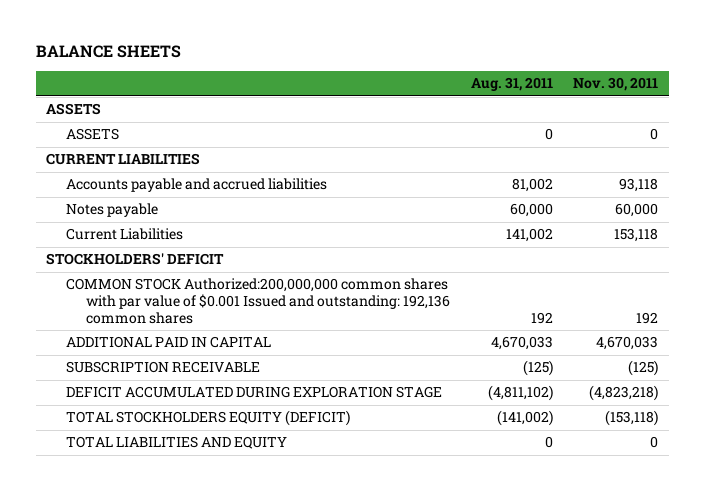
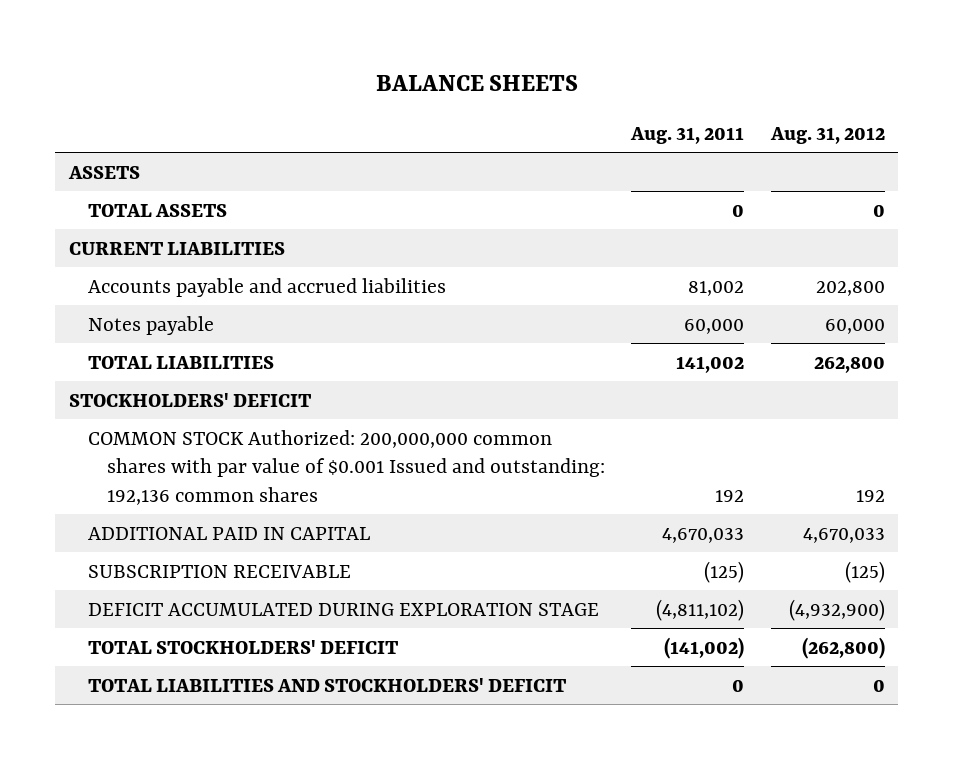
[573,77,659,92] Nov. 30, 2011 -> none
none -> [769,126,885,144] Aug. 31, 2012
[66,128,120,141] ASSETS -> [87,203,227,217] TOTAL ASSETS
[66,228,184,241] Current Liabilities -> [87,355,274,369] TOTAL LIABILITIES
[66,278,451,324] COMMON STOCK Authorized:200,000,000 common shares with par value of $0.001 Issued and outstanding: 192,136 common shares -> [87,429,605,505] COMMON STOCK Authorized: 200,000,000 common shares with par value of $0.001 Issued and outstanding: 192,136 common shares
[66,410,351,427] TOTAL STOCKHOLDERS EQUITY (DEFICIT) -> [87,639,399,654] TOTAL STOCKHOLDERS' DEFICIT
[66,436,288,450] TOTAL LIABILITIES AND EQUITY -> [87,677,567,692] TOTAL LIABILITIES AND STOCKHOLDERS' DEFICIT

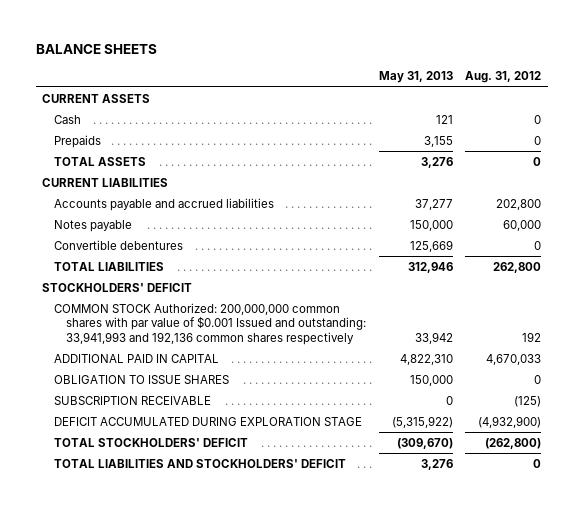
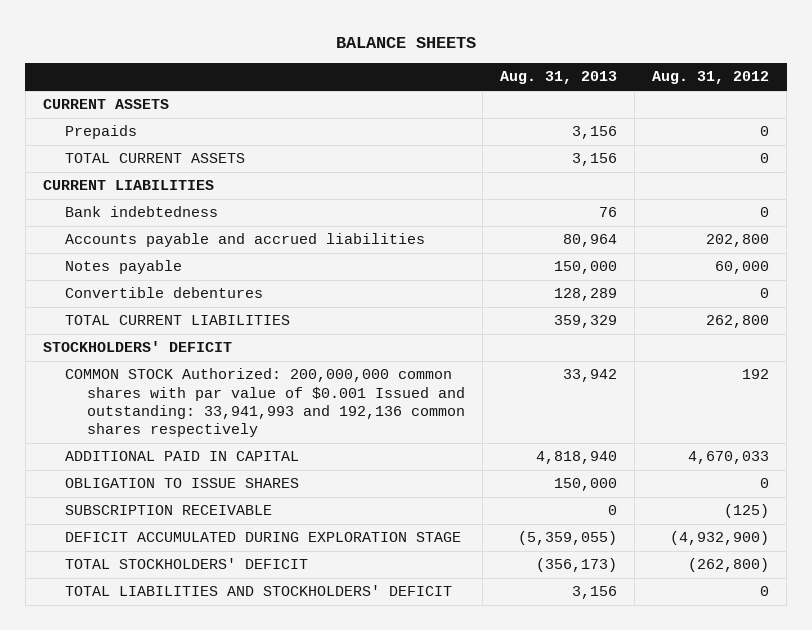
[378,71,453,84] May 31, 2013 -> none
none -> [500,71,618,85] Aug. 31, 2013
[53,114,81,124] Cash -> none
[53,156,146,166] TOTAL ASSETS -> [64,153,245,164] TOTAL CURRENT ASSETS
none -> [64,206,218,218] Bank indebtedness
[53,261,164,271] TOTAL LIABILITIES -> [64,315,290,326] TOTAL CURRENT LIABILITIES

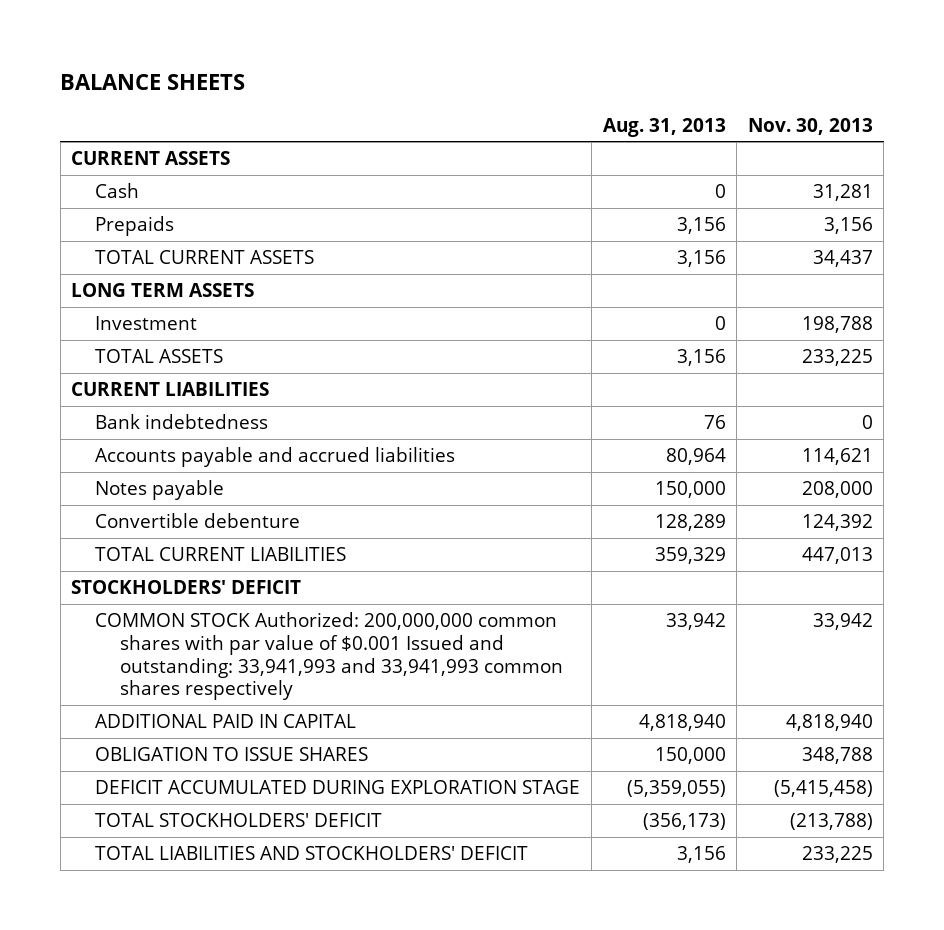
[652,71,770,85] Aug. 31, 2012 -> none
none -> [747,117,873,135] Nov. 30, 2013
none -> [95,183,140,199] Cash
none -> [71,283,255,298] LONG TERM ASSETS
none -> [95,316,198,331] Investment
none -> [95,349,224,364] TOTAL ASSETS
[64,287,263,299] Convertible debentures -> [95,513,301,529] Convertible debenture
[64,368,466,437] COMMON STOCK Authorized: 200,000,000 common shares with par value of $0.001 Issued and outstanding: 33,941,993 and 192,136 common shares respectively -> [95,612,563,701] COMMON STOCK Authorized: 200,000,000 common shares with par value of $0.001 Issued and outstanding: 33,941,993 and 33,941,993 common shares respectively
[64,505,272,516] SUBSCRIPTION RECEIVABLE -> none

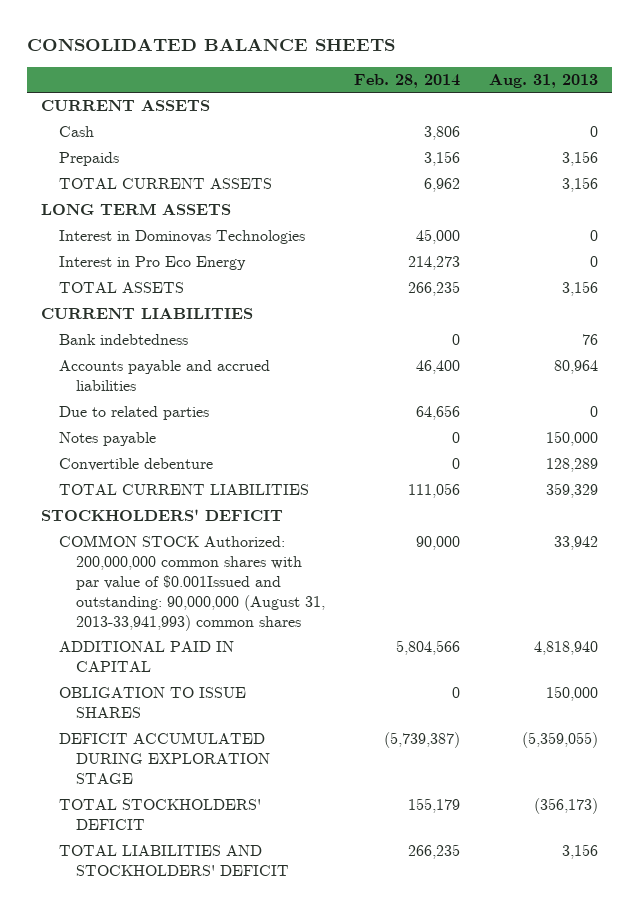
[60,73,246,90] BALANCE SHEETS -> [26,37,395,51] CONSOLIDATED BALANCE SHEETS
[747,117,873,135] Nov. 30, 2013 -> none
none -> [354,73,461,88] Feb. 28, 2014
[95,316,198,331] Investment -> [58,230,305,245] Interest in Dominovas Technologies
none -> [58,256,246,271] Interest in Pro Eco Energy
none -> [58,406,209,421] Due to related parties
[95,612,563,701] COMMON STOCK Authorized: 200,000,000 common shares with par value of $0.001 Issued and outstanding: 33,941,993 and 33,941,993 common shares respectively -> [58,535,326,631] COMMON STOCK Authorized: 200,000,000 common shares with par value of $0.001Issued and outstanding: 90,000,000 (August 31, 2013-33,941,993) common shares

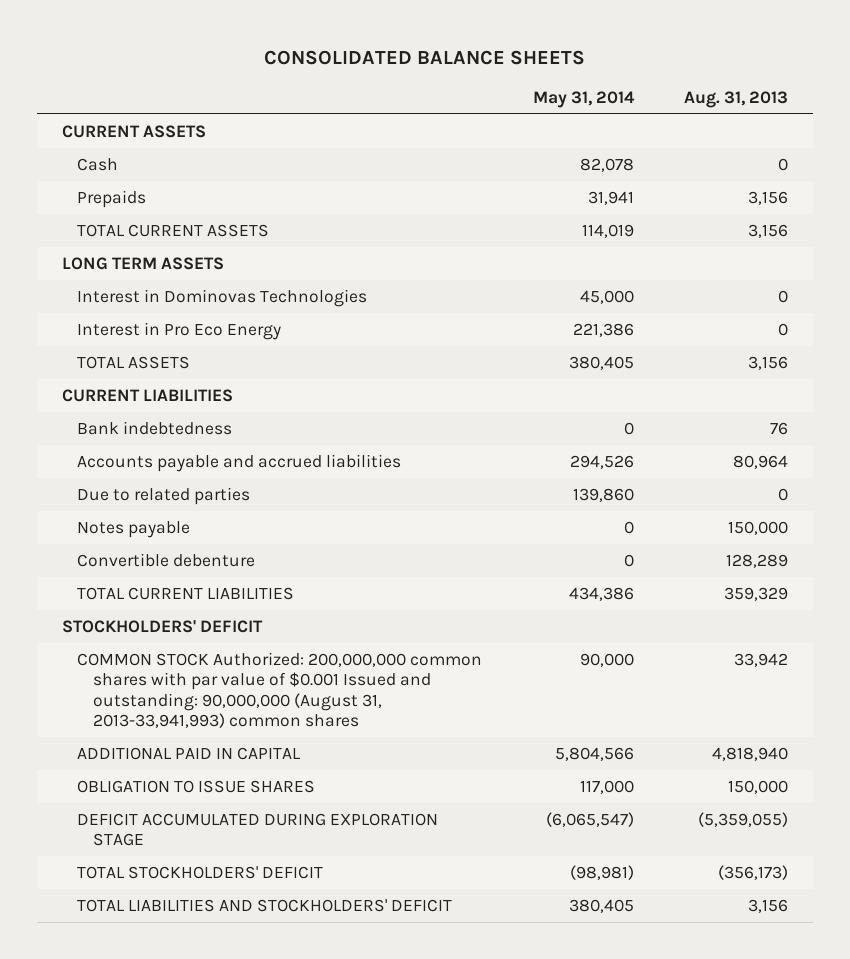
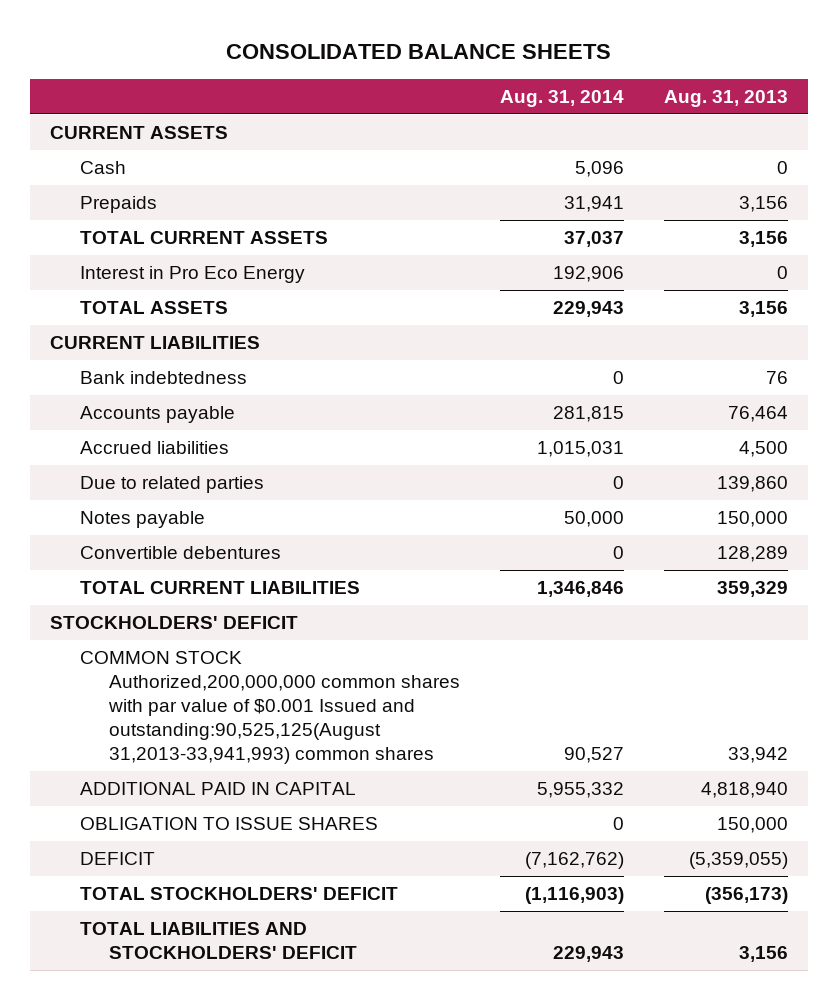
[532,90,635,108] May 31, 2014 -> none
none -> [500,89,625,107] Aug. 31, 2014
[62,256,225,270] LONG TERM ASSETS -> none
[77,288,368,307] Interest in Dominovas Technologies -> none
[77,453,402,472] Accounts payable and accrued liabilities -> none
none -> [79,406,235,424] Accounts payable
none -> [79,441,229,455] Accrued liabilities
[777,487,788,501] 0 -> [717,476,789,493] 139,860
[77,552,256,567] Convertible debenture -> [79,546,281,560] Convertible debentures
[77,651,483,728] COMMON STOCK Authorized: 200,000,000 common shares with par value of $0.001 Issued and outstanding: 90,000,000 (August 31, 2013-33,941,993) common shares -> [79,651,461,764] COMMON STOCK Authorized,200,000,000 common shares with par value of $0.001 Issued and outstanding:90,525,125(August 31,2013-33,941,993) common shares
[77,812,439,847] DEFICIT ACCUMULATED DURING EXPLORATION STAGE -> [79,852,155,866] DEFICIT

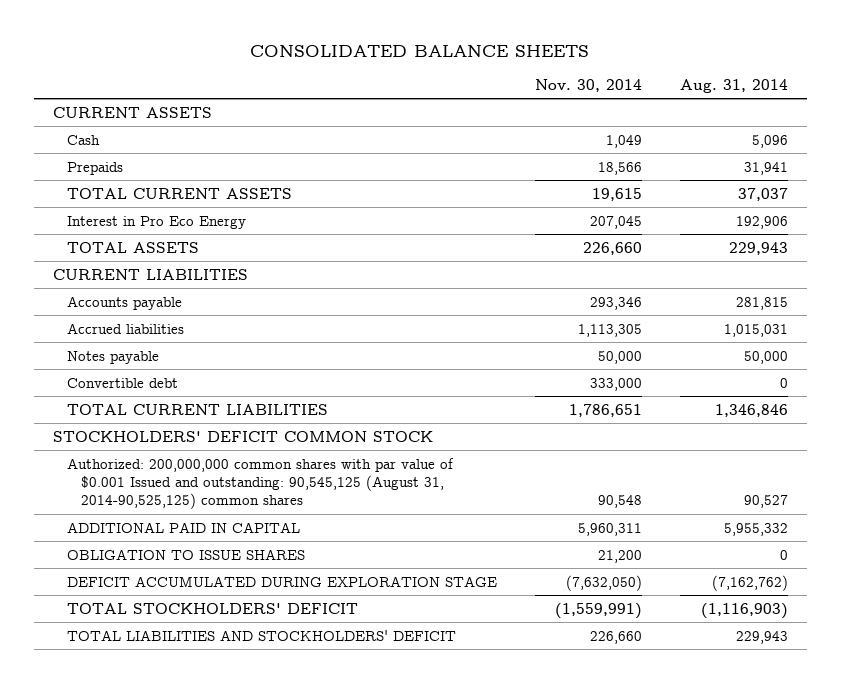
[664,89,789,107] Aug. 31, 2013 -> none
none -> [534,78,642,92] Nov. 30, 2014
[79,371,247,385] Bank indebtedness -> none
[79,476,264,494] Due to related parties -> none
[79,546,281,560] Convertible debentures -> none
none -> [66,377,178,388] Convertible debt
[49,616,298,630] STOCKHOLDERS' DEFICIT -> [52,430,433,442] STOCKHOLDERS' DEFICIT COMMON STOCK
[79,651,461,764] COMMON STOCK Authorized,200,000,000 common shares with par value of $0.001 Issued and outstanding:90,525,125(August 31,2013-33,941,993) common shares -> [66,457,454,510] Authorized: 200,000,000 common shares with par value of $0.001 Issued and outstanding: 90,545,125 (August 31, 2014-90,525,125) common shares
[79,852,155,866] DEFICIT -> [66,575,497,587] DEFICIT ACCUMULATED DURING EXPLORATION STAGE

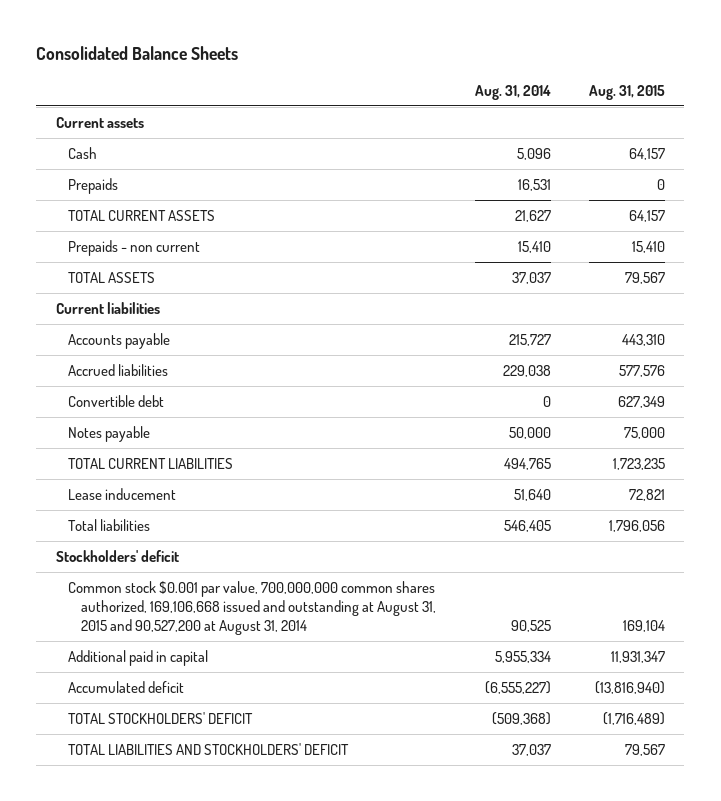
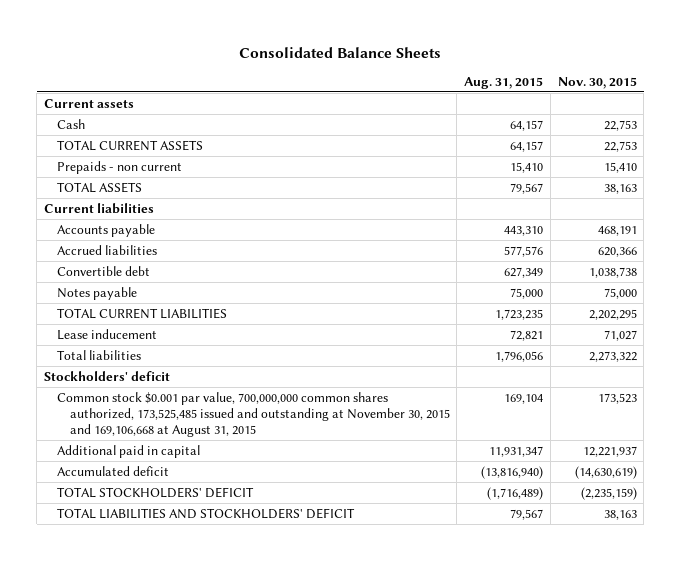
[474,85,551,101] Aug. 31, 2014 -> none
none -> [557,76,637,89] Nov. 30, 2015
[68,177,119,194] Prepaids -> none
[68,580,437,635] Common stock $0.001 par value, 700,000,000 common shares authorized, 169,106,668 issued and outstanding at August 31, 2015 and 90,527,200 at August 31, 2014 -> [56,391,450,437] Common stock $0.001 par value, 700,000,000 common shares authorized, 173,525,485 issued and outstanding at November 30, 2015 and 169,106,668 at August 31, 2015

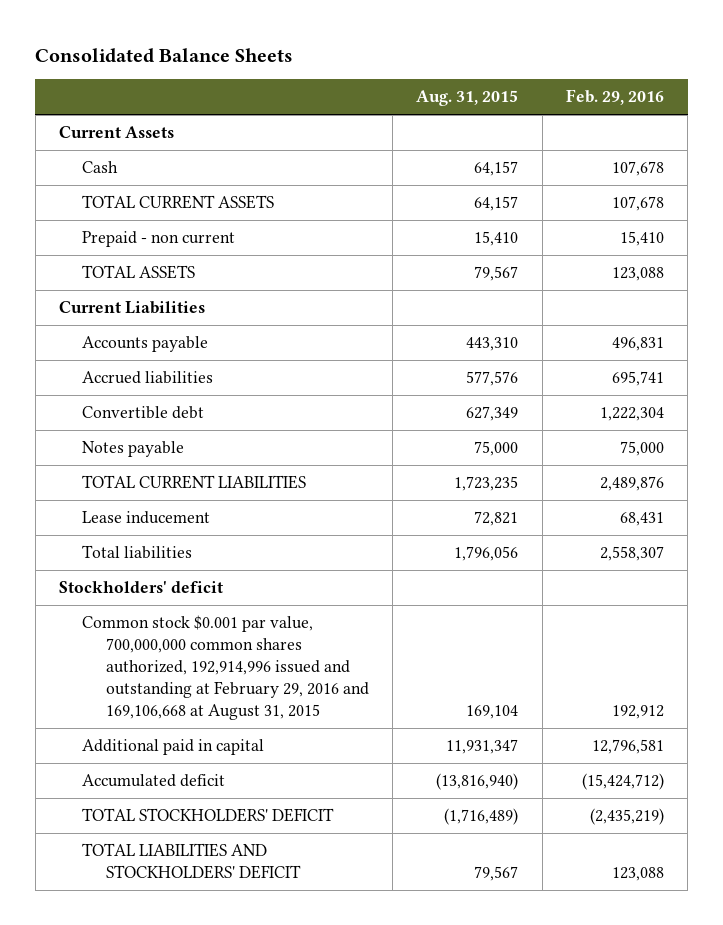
[557,76,637,89] Nov. 30, 2015 -> none
none -> [566,89,665,106] Feb. 29, 2016
[43,98,134,108] Current assets -> [58,125,174,138] Current Assets
[56,160,182,174] Prepaids - non current -> [82,230,236,247] Prepaid - non current
[43,202,154,214] Current liabilities -> [58,300,205,314] Current Liabilities
[56,391,450,437] Common stock $0.001 par value, 700,000,000 common shares authorized, 173,525,485 issued and outstanding at November 30, 2015 and 169,106,668 at August 31, 2015 -> [82,614,369,721] Common stock $0.001 par value, 700,000,000 common shares authorized, 192,914,996 issued and outstanding at February 29, 2016 and 169,106,668 at August 31, 2015

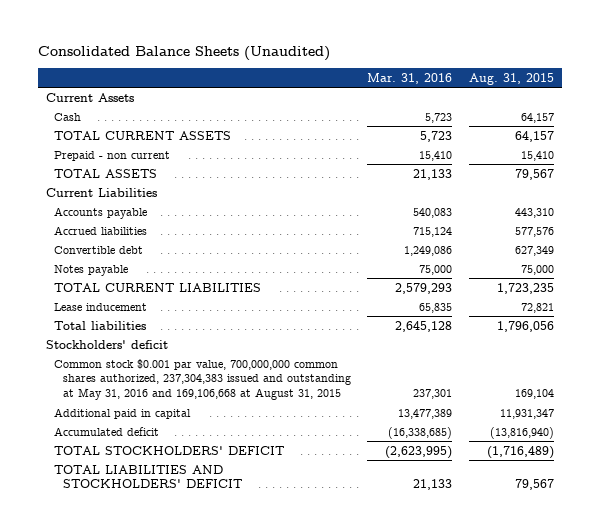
[35,47,294,63] Consolidated Balance Sheets -> [37,46,330,62] Consolidated Balance Sheets (Unaudited)
[566,89,665,106] Feb. 29, 2016 -> none
none -> [367,72,453,84] Mar. 31, 2016
[82,614,369,721] Common stock $0.001 par value, 700,000,000 common shares authorized, 192,914,996 issued and outstanding at February 29, 2016 and 169,106,668 at August 31, 2015 -> [54,358,351,401] Common stock $0.001 par value, 700,000,000 common shares authorized, 237,304,383 issued and outstanding at May 31, 2016 and 169,106,668 at August 31, 2015

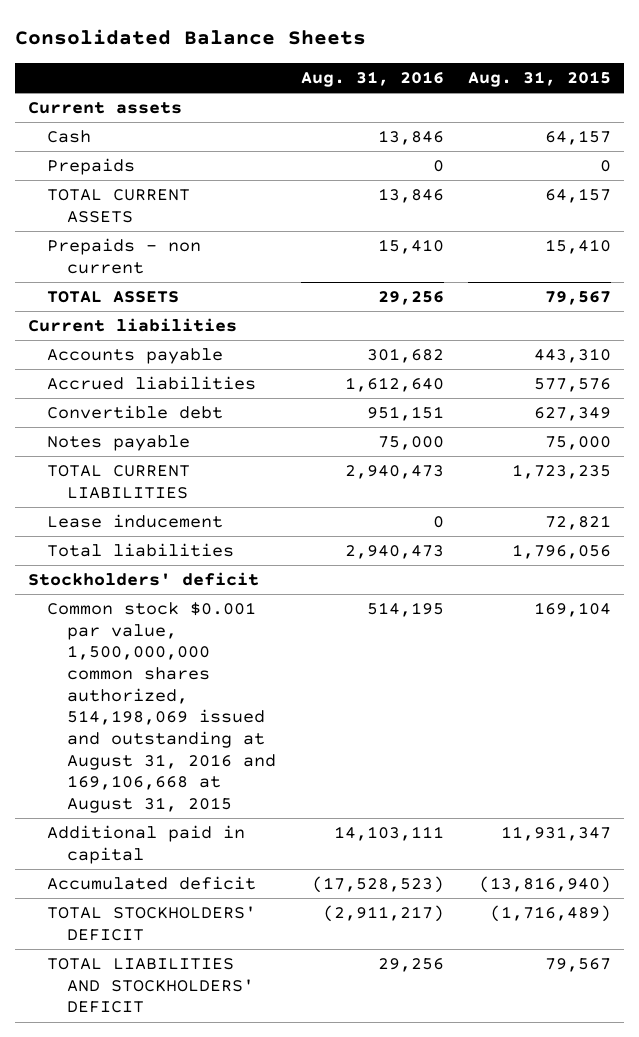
[37,46,330,62] Consolidated Balance Sheets (Unaudited) -> [15,29,367,46] Consolidated Balance Sheets
[367,72,453,84] Mar. 31, 2016 -> none
none -> [300,71,444,88] Aug. 31, 2016
[46,92,135,102] Current Assets -> [27,102,182,115] Current assets
none -> [47,158,136,176] Prepaids
[54,150,171,161] Prepaid - non current -> [47,238,202,274] Prepaids - non current
[46,187,158,197] Current Liabilities -> [27,318,237,333] Current liabilities
[54,358,351,401] Common stock $0.001 par value, 700,000,000 common shares authorized, 237,304,383 issued and outstanding at May 31, 2016 and 169,106,668 at August 31, 2015 -> [47,602,277,813] Common stock $0.001 par value, 1,500,000,000 common shares authorized, 514,198,069 issued and outstanding at August 31, 2016 and 169,106,668 at August 31, 2015

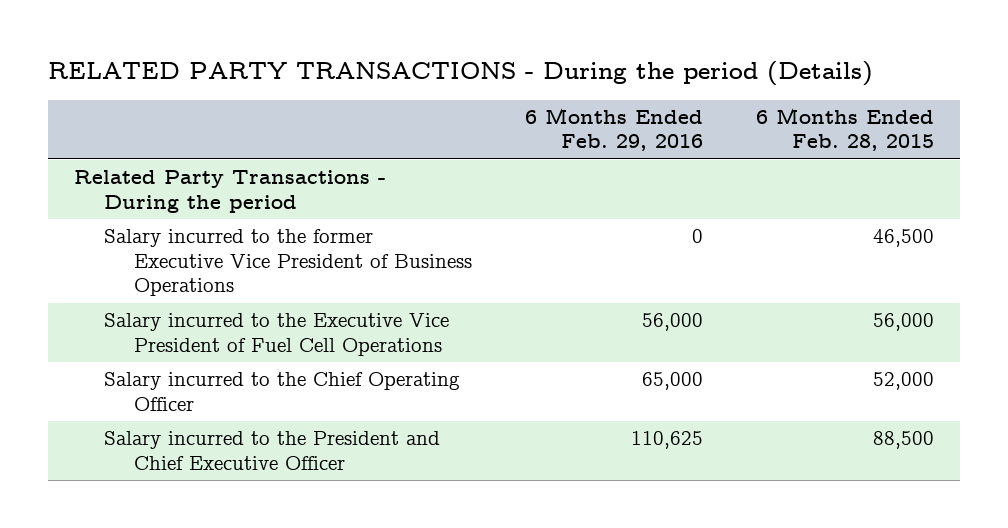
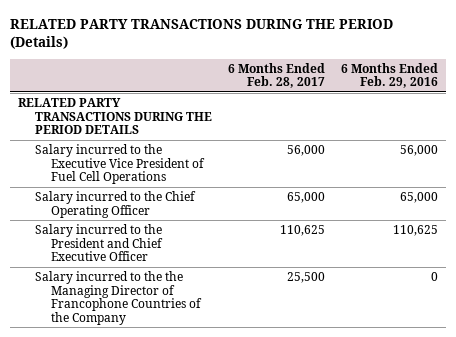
[47,61,873,87] RELATED PARTY TRANSACTIONS - During the period (Details) -> [10,18,394,49] RELATED PARTY TRANSACTIONS DURING THE PERIOD (Details)
[755,107,934,152] 6 Months Ended Feb. 28, 2015 -> none
none -> [227,62,325,89] 6 Months Ended Feb. 28, 2017
[104,229,473,297] Salary incurred to the former Executive Vice President of Business Operations -> none
[73,170,386,213] Related Party Transactions - During the period -> [18,97,212,135] RELATED PARTY TRANSACTIONS DURING THE PERIOD DETAILS
none -> [34,270,203,325] Salary incurred to the the Managing Director of Francophone Countries of the Company

